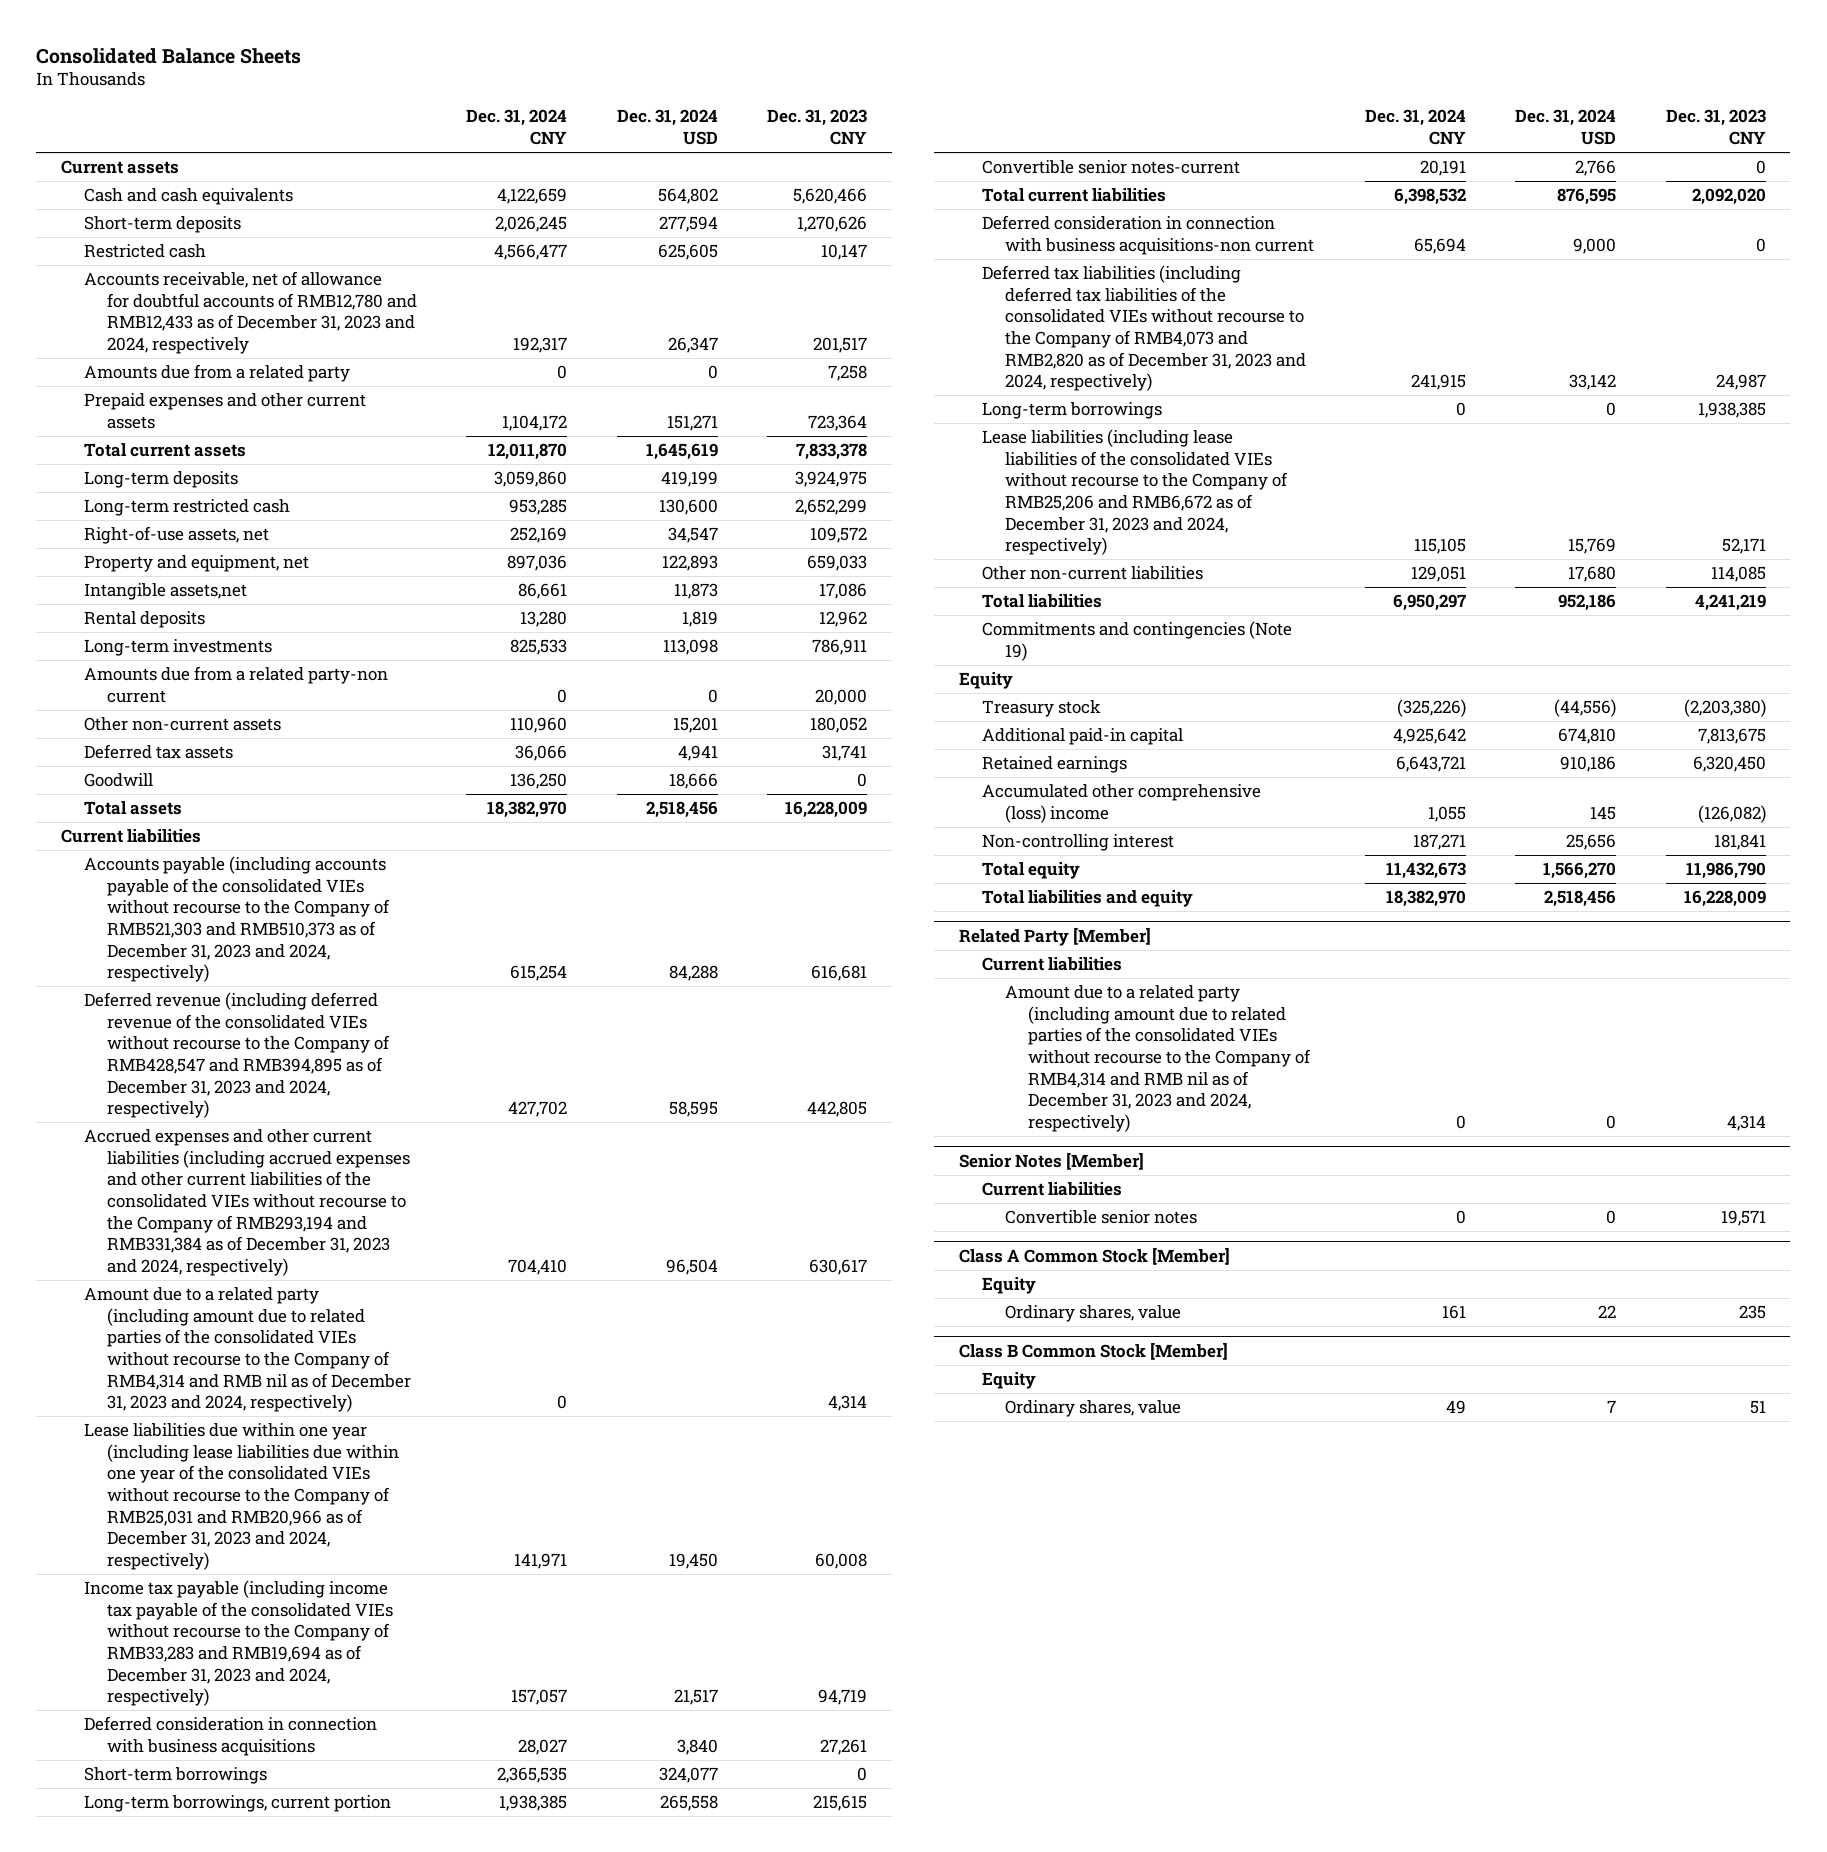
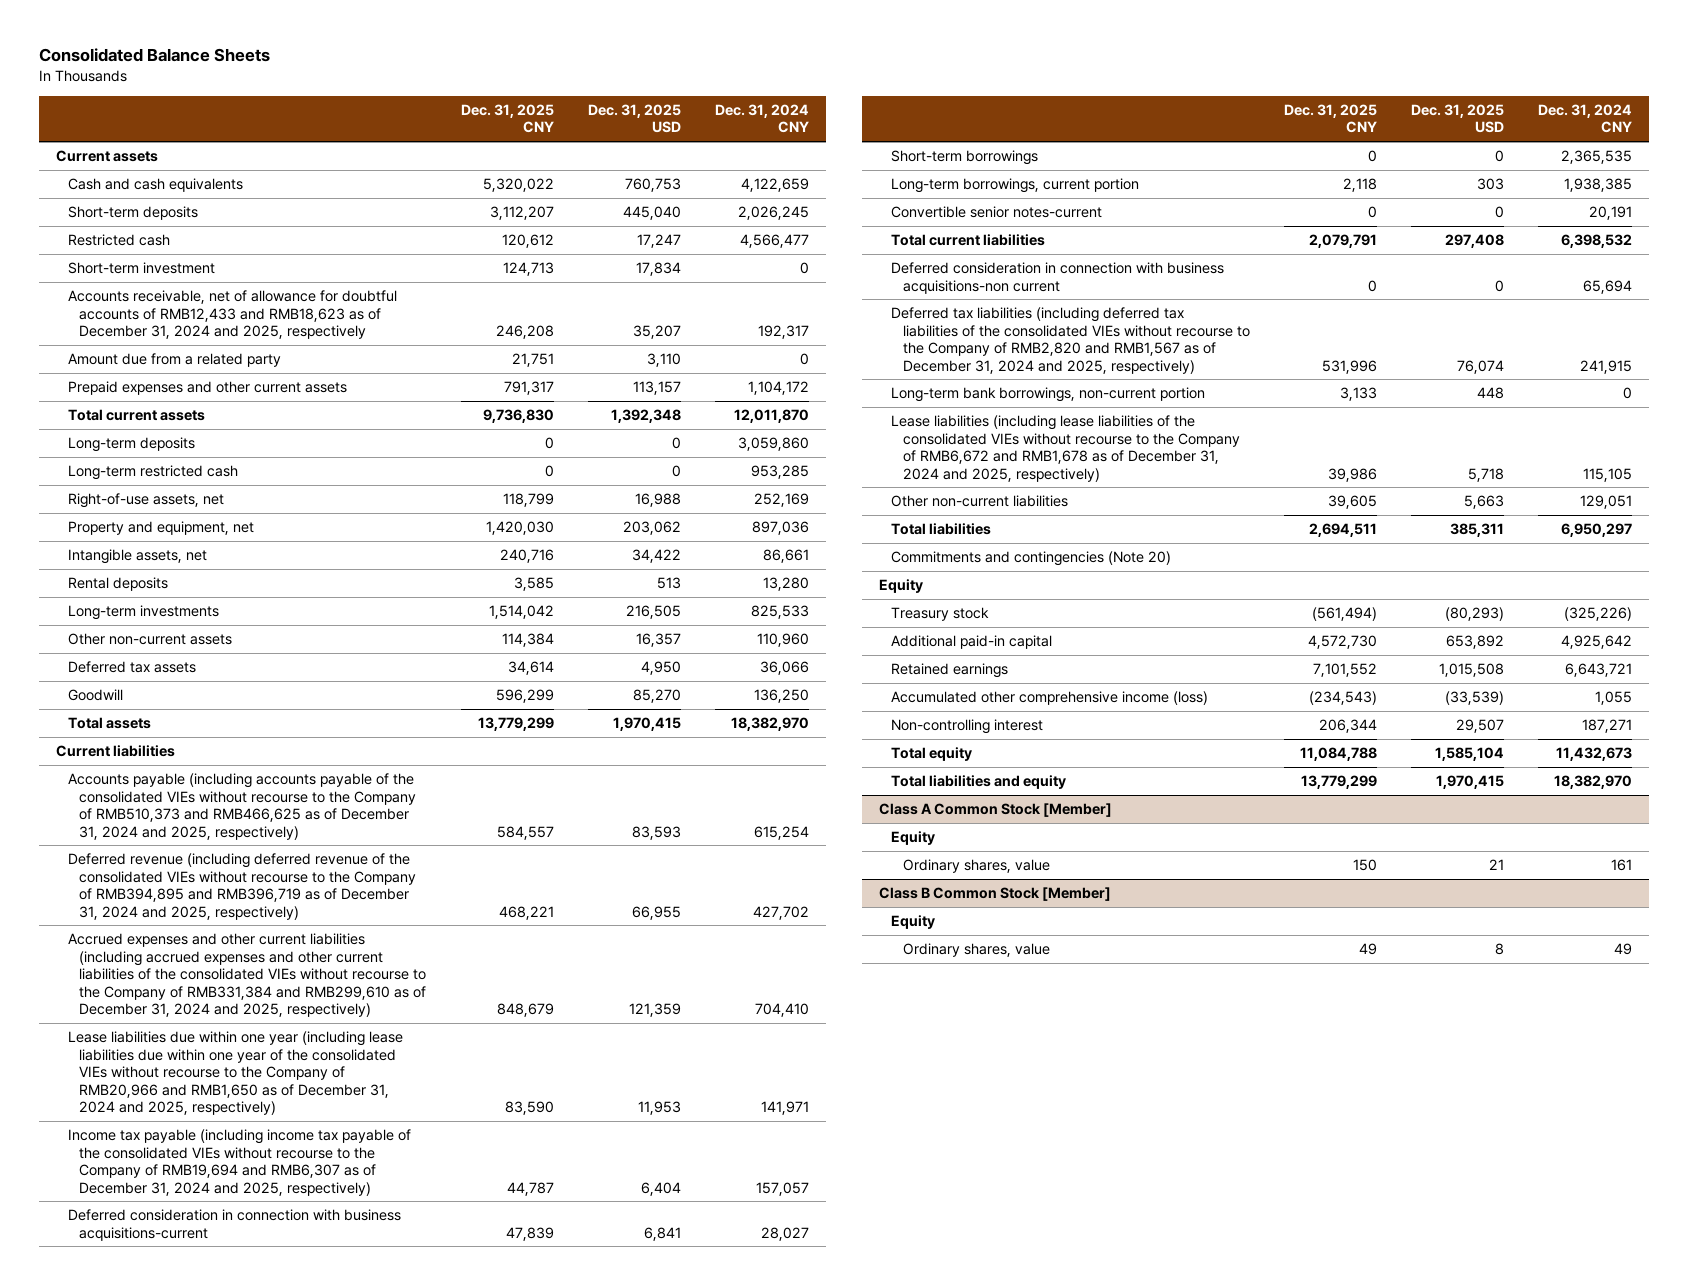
[616,109,718,146] Dec. 31, 2024 USD -> none
[767,109,868,146] Dec. 31, 2023 CNY -> none
none -> [460,103,554,134] Dec. 31, 2025 CNY
none -> [587,103,681,134] Dec. 31, 2025 USD
none -> [67,262,215,275] Short-term investment
[84,271,418,354] Accounts receivable, net of allowance for doubtful accounts of RMB12,780 and RMB12,433 as of December 31, 2023 and 2024, respectively -> [67,290,397,340] Accounts receivable, net of allowance for doubtful accounts of RMB12,433 and RMB18,623 as of December 31, 2024 and 2025, respectively
[84,364,351,383] Amounts due from a related party -> [67,353,281,368] Amount due from a related party
[84,583,248,601] Intangible assets,net -> [67,549,207,565] Intangible assets, net
[84,666,389,703] Amounts due from a related party-non current -> none
[84,1287,412,1413] Amount due to a related party (including amount due to related parties of the consolidated VIEs without recourse to the Company of RMB4,314 and RMB nil as of December 31, 2023 and 2024, respectively) -> none
[84,856,391,983] Accounts payable (including accounts payable of the consolidated VIEs without recourse to the Company of RMB521,303 and RMB510,373 as of December 31, 2023 and 2024, respectively) -> [67,773,417,840] Accounts payable (including accounts payable of the consolidated VIEs without recourse to the Company of RMB510,373 and RMB466,625 as of December 31, 2024 and 2025, respectively)
[84,992,391,1119] Deferred revenue (including deferred revenue of the consolidated VIEs without recourse to the Company of RMB428,547 and RMB394,895 as of December 31, 2023 and 2024, respectively) -> [67,853,417,920] Deferred revenue (including deferred revenue of the consolidated VIEs without recourse to the Company of RMB394,895 and RMB396,719 as of December 31, 2024 and 2025, respectively)
[84,1129,411,1276] Accrued expenses and other current liabilities (including accrued expenses and other current liabilities of the consolidated VIEs without recourse to the Company of RMB293,194 and RMB331,384 as of December 31, 2023 and 2024, respectively) -> [67,933,427,1018] Accrued expenses and other current liabilities (including accrued expenses and other current liabilities of the consolidated VIEs without recourse to the Company of RMB331,384 and RMB299,610 as of December 31, 2024 and 2025, respectively)
[84,1423,400,1570] Lease liabilities due within one year (including lease liabilities due within one year of the consolidated VIEs without recourse to the Company of RMB25,031 and RMB20,966 as of December 31, 2023 and 2024, respectively) -> [67,1031,403,1116] Lease liabilities due within one year (including lease liabilities due within one year of the consolidated VIEs without recourse to the Company of RMB20,966 and RMB1,650 as of December 31, 2024 and 2025, respectively)
[84,1580,394,1707] Income tax payable (including income tax payable of the consolidated VIEs without recourse to the Company of RMB33,283 and RMB19,694 as of December 31, 2023 and 2024, respectively) -> [67,1129,411,1196] Income tax payable (including income tax payable of the consolidated VIEs without recourse to the Company of RMB19,694 and RMB6,307 as of December 31, 2024 and 2025, respectively)
[84,1716,378,1756] Deferred consideration in connection with business acquisitions -> [67,1209,401,1241] Deferred consideration in connection with business acquisitions-current
[982,265,1307,392] Deferred tax liabilities (including deferred tax liabilities of the consolidated VIEs without recourse to the Company of RMB4,073 and RMB2,820 as of December 31, 2023 and 2024, respectively) -> [891,307,1250,374] Deferred tax liabilities (including deferred tax liabilities of the consolidated VIEs without recourse to the Company of RMB2,820 and RMB1,567 as of December 31, 2024 and 2025, respectively)
[982,402,1163,420] Long-term borrowings -> [891,387,1206,403] Long-term bank borrowings, non-current portion
[982,429,1289,556] Lease liabilities (including lease liabilities of the consolidated VIEs without recourse to the Company of RMB25,206 and RMB6,672 as of December 31, 2023 and 2024, respectively) -> [891,415,1240,482] Lease liabilities (including lease liabilities of the consolidated VIEs without recourse to the Company of RMB6,672 and RMB1,678 as of December 31, 2024 and 2025, respectively)
[982,621,1293,661] Commitments and contingencies (Note 19) -> [891,551,1172,567] Commitments and contingencies (Note 20)
[982,784,1262,823] Accumulated other comprehensive (loss) income -> [891,691,1209,706] Accumulated other comprehensive income (loss)
[959,926,1152,946] Related Party [Member] -> none
[982,957,1123,972] Current liabilities -> none
[1005,985,1312,1132] Amount due to a related party (including amount due to related parties of the consolidated VIEs without recourse to the Company of RMB4,314 and RMB nil as of December 31, 2023 and 2024, respectively) -> none
[959,1151,1145,1170] Senior Notes [Member] -> none
[982,1182,1123,1197] Current liabilities -> none
[1005,1210,1198,1225] Convertible senior notes -> none

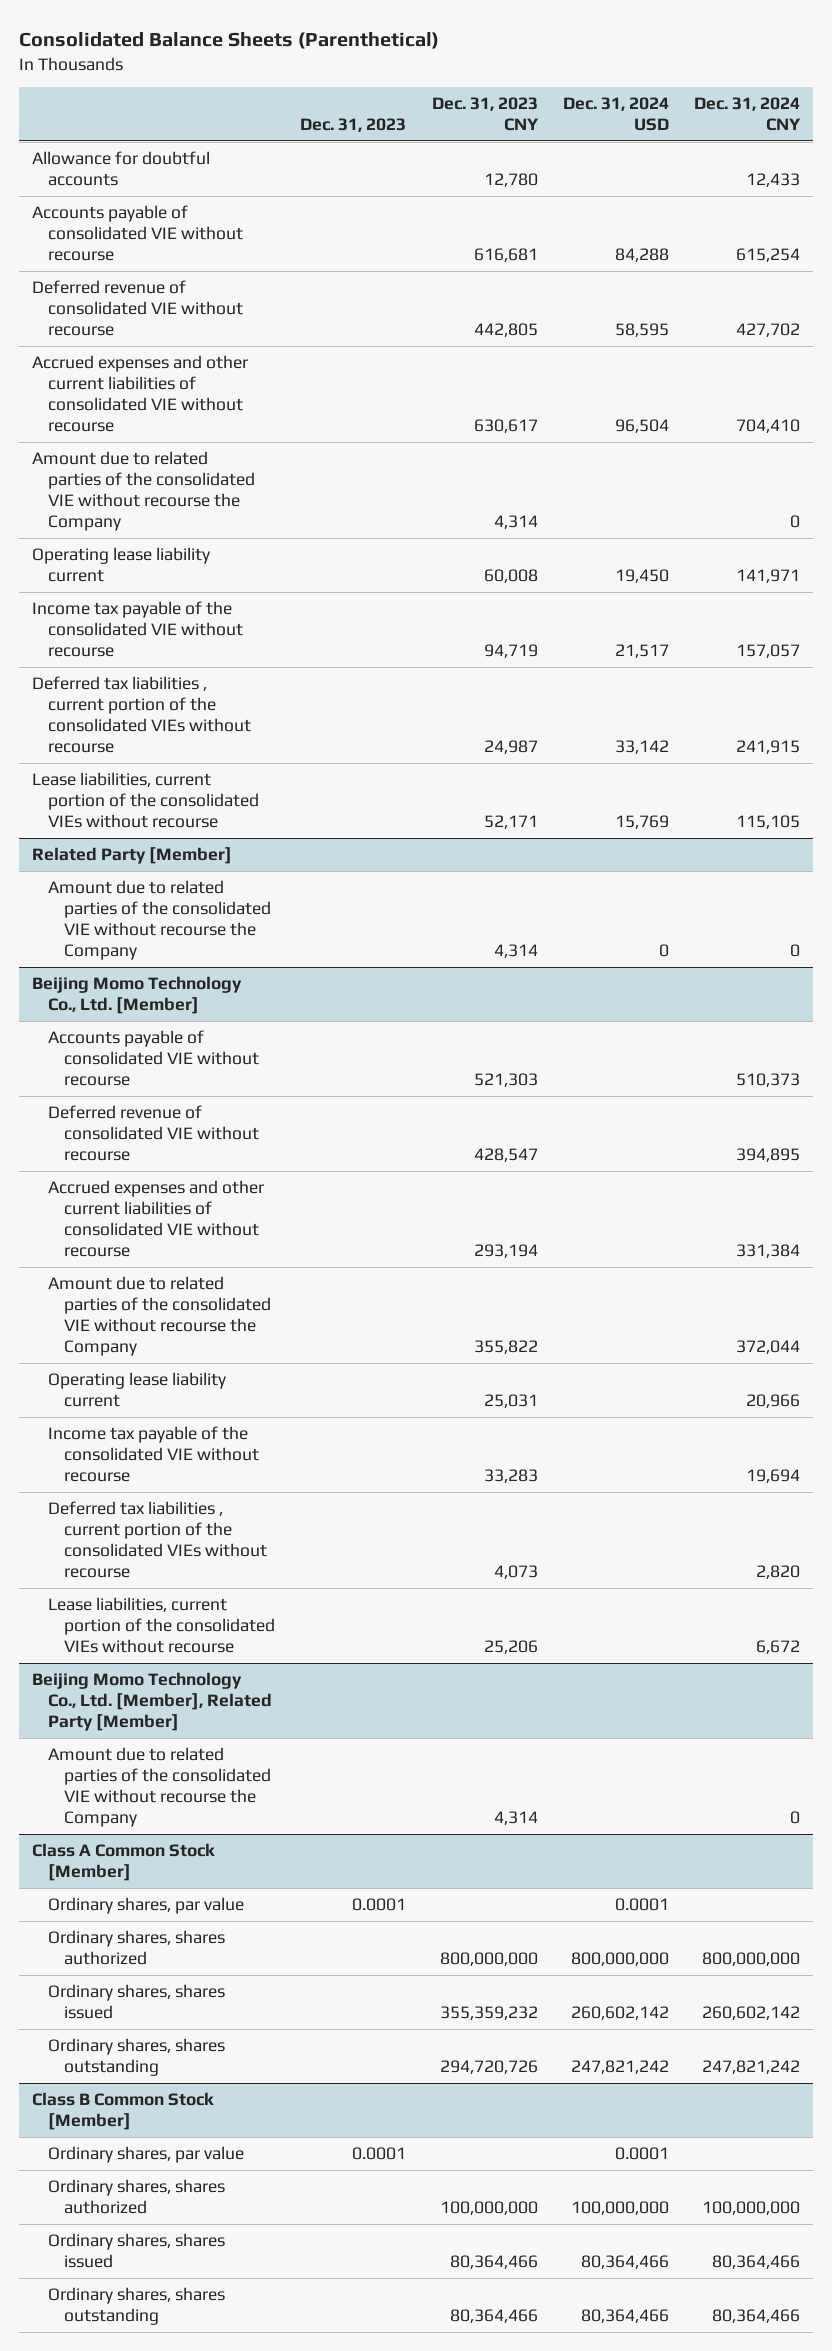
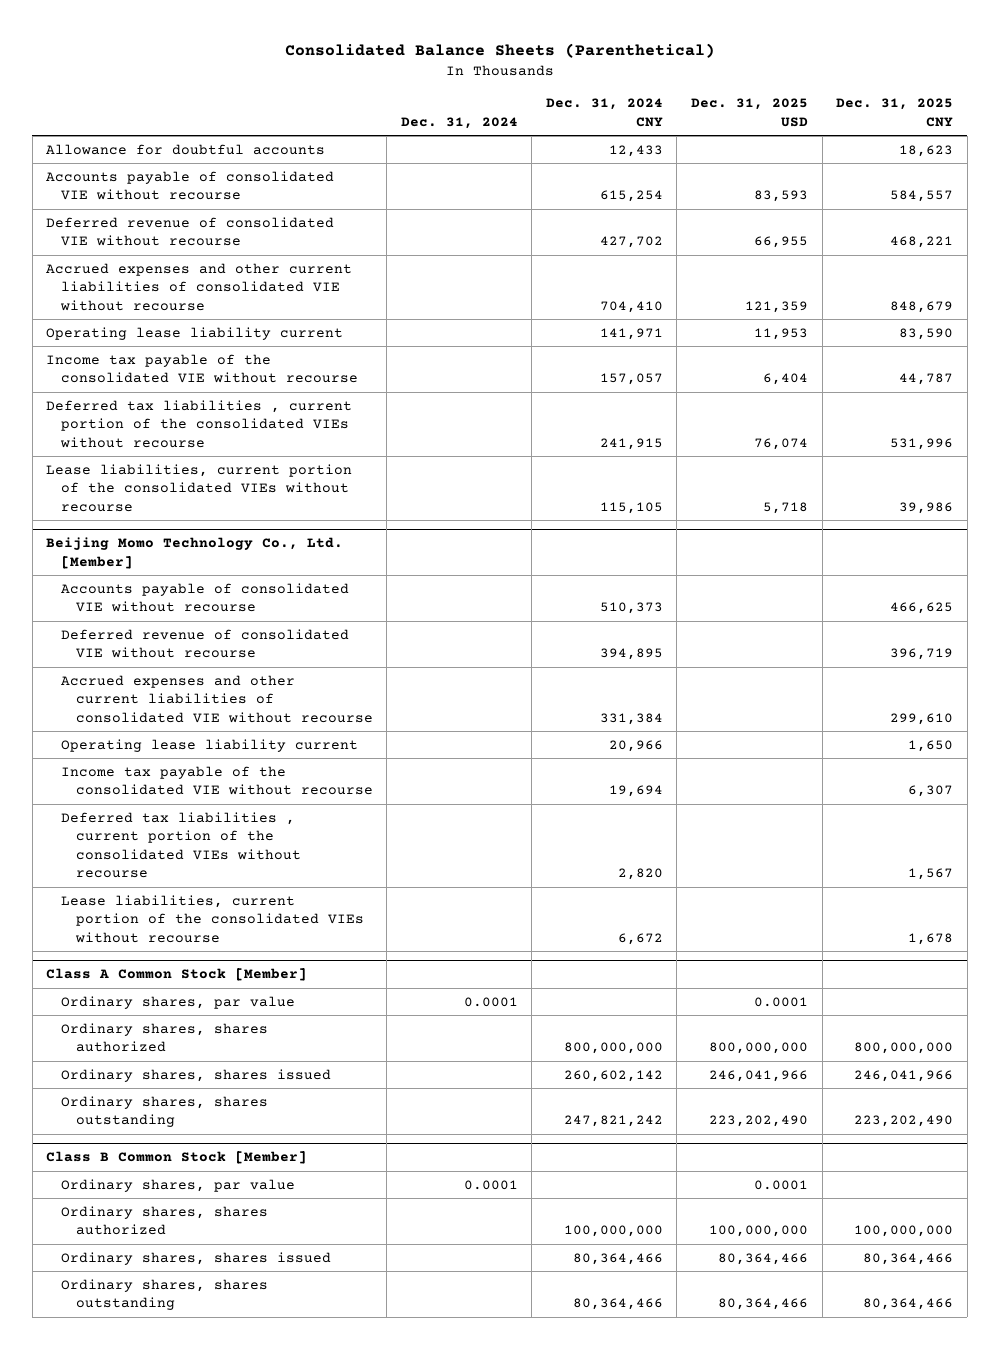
[300,117,407,132] Dec. 31, 2023 -> none
[431,96,539,131] Dec. 31, 2023 CNY -> none
[563,96,670,131] Dec. 31, 2024 USD -> none
none -> [400,116,518,129] Dec. 31, 2024
none -> [691,98,809,127] Dec. 31, 2025 USD
none -> [836,98,954,127] Dec. 31, 2025 CNY
[31,450,255,532] Amount due to related parties of the consolidated VIE without recourse the Company -> none
[31,846,232,864] Related Party [Member] -> none
[47,879,271,961] Amount due to related parties of the consolidated VIE without recourse the Company -> none
[47,1275,271,1357] Amount due to related parties of the consolidated VIE without recourse the Company -> none
[31,1671,272,1732] Beijing Momo Technology Co., Ltd. [Member], Related Party [Member] -> none
[47,1746,271,1828] Amount due to related parties of the consolidated VIE without recourse the Company -> none

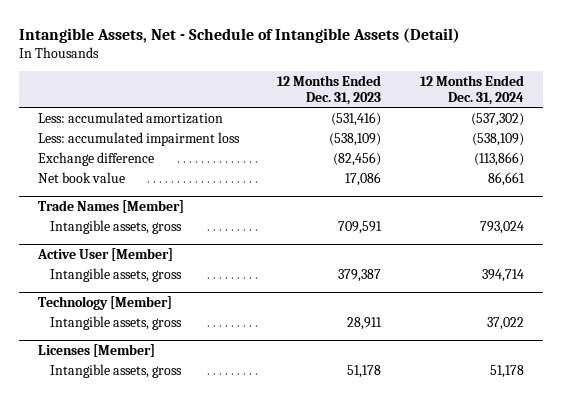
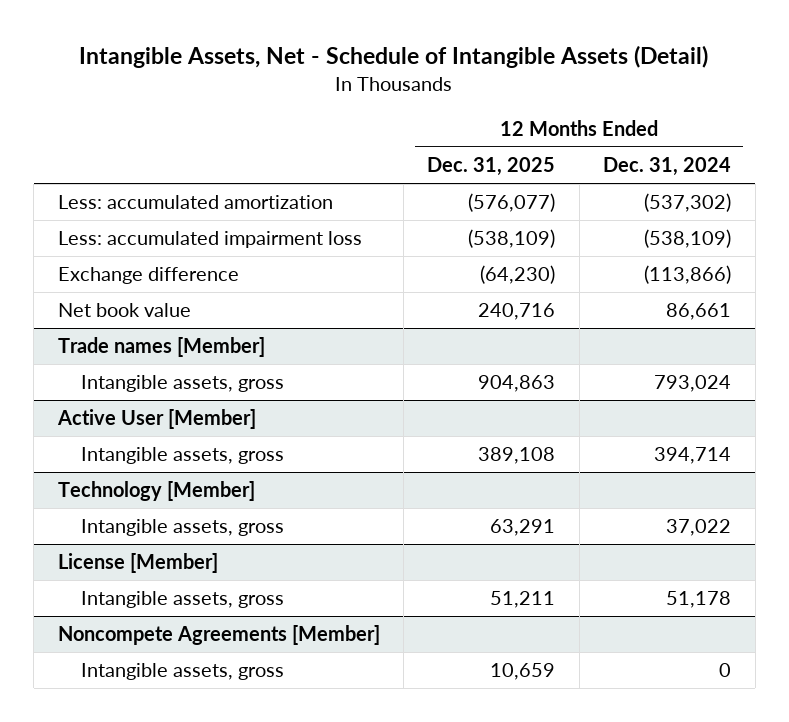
[277,74,382,106] 12 Months Ended Dec. 31, 2023 -> none
none -> [427,157,556,177] Dec. 31, 2025
[38,199,185,213] Trade Names [Member] -> [57,337,265,358] Trade names [Member]
[38,343,156,357] Licenses [Member] -> [57,553,218,574] License [Member]
none -> [57,625,380,646] Noncompete Agreements [Member]
none -> [81,663,285,681] Intangible assets, gross

